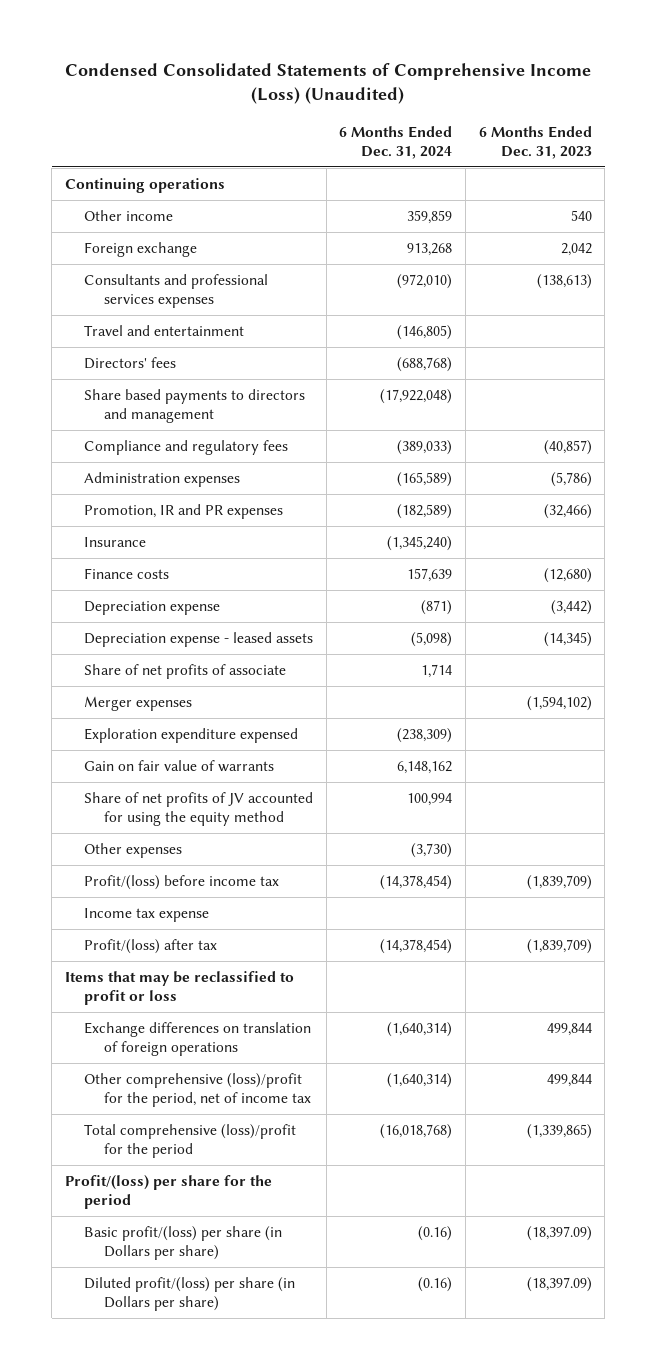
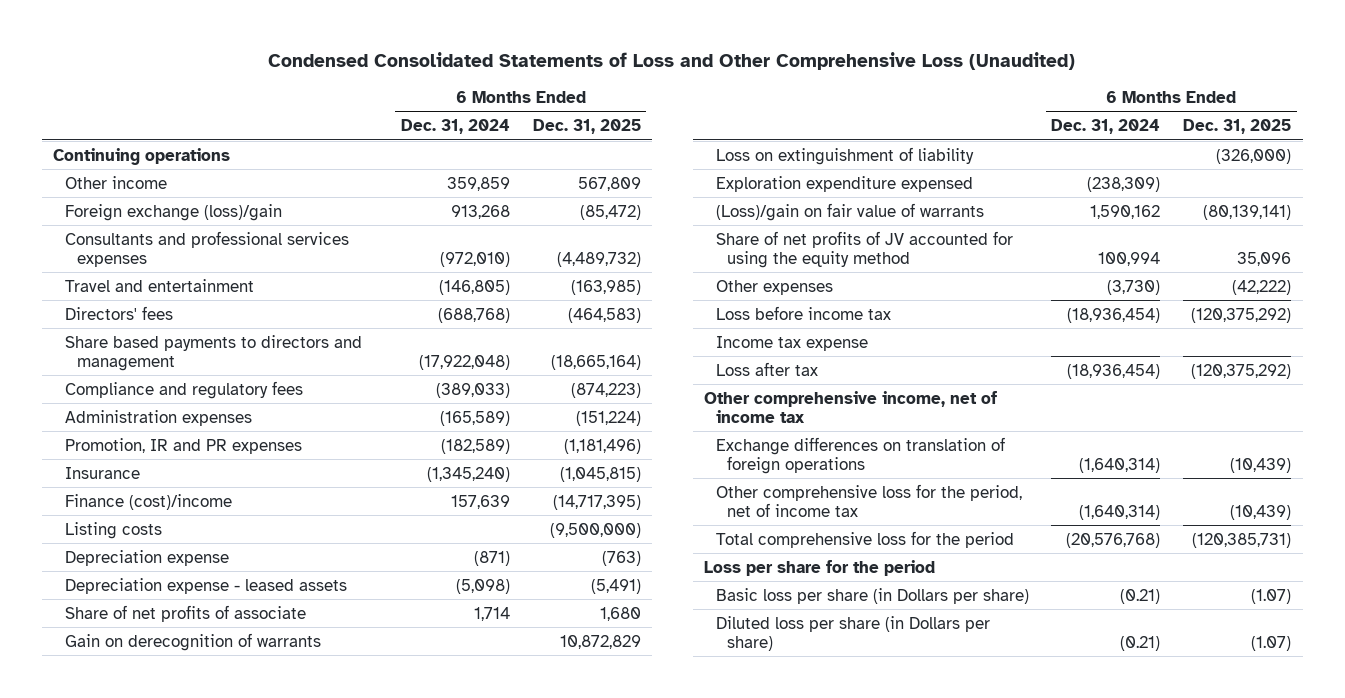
[65,62,592,105] Condensed Consolidated Statements of Comprehensive Income (Loss) (Unaudited) -> [268,52,1076,71] Condensed Consolidated Statements of Loss and Other Comprehensive Loss (Unaudited)
[478,125,592,160] 6 Months Ended Dec. 31, 2023 -> none
none -> [532,119,641,135] Dec. 31, 2025
[84,241,198,257] Foreign exchange -> [65,203,283,221] Foreign exchange (loss)/gain
[84,567,170,579] Finance costs -> [65,493,233,510] Finance (cost)/income
none -> [65,521,163,539] Listing costs
[84,695,193,711] Merger expenses -> none
none -> [65,632,322,651] Gain on derecognition of warrants
none -> [715,146,974,165] Loss on extinguishment of liability
[84,759,275,772] Gain on fair value of warrants -> [715,202,984,221] (Loss)/gain on fair value of warrants
[397,760,453,774] 6,148,162 -> [1090,204,1161,219] 1,590,162
[84,874,280,890] Profit/(loss) before income tax -> [715,305,891,320] Loss before income tax
[380,874,453,890] (14,378,454) -> [1067,307,1161,323] (18,936,454)
[64,970,294,1006] Items that may be reclassified to profit or loss -> none
[84,938,218,954] Profit/(loss) after tax -> [715,361,818,376] Loss after tax
[380,938,453,954] (14,378,454) -> [1067,363,1161,379] (18,936,454)
none -> [704,390,998,423] Other comprehensive income, net of income tax
[84,1072,311,1108] Other comprehensive (loss)/profit for the period, net of income tax -> [715,483,1022,517] Other comprehensive loss for the period, net of income tax
[84,1123,297,1159] Total comprehensive (loss)/profit for the period -> [715,530,1014,548] Total comprehensive loss for the period
[380,1123,453,1139] (16,018,768) -> [1066,532,1161,548] (20,576,768)
[64,1174,272,1210] Profit/(loss) per share for the period -> [704,559,936,576] Loss per share for the period
[84,1225,283,1261] Basic profit/(loss) per share (in Dollars per share) -> [715,587,1029,604] Basic loss per share (in Dollars per share)
[418,1225,453,1241] (0.16) -> [1120,588,1161,604] (0.21)
[84,1276,296,1312] Diluted profit/(loss) per share (in Dollars per share) -> [715,615,990,651] Diluted loss per share (in Dollars per share)
[418,1276,453,1292] (0.16) -> [1120,635,1161,651] (0.21)

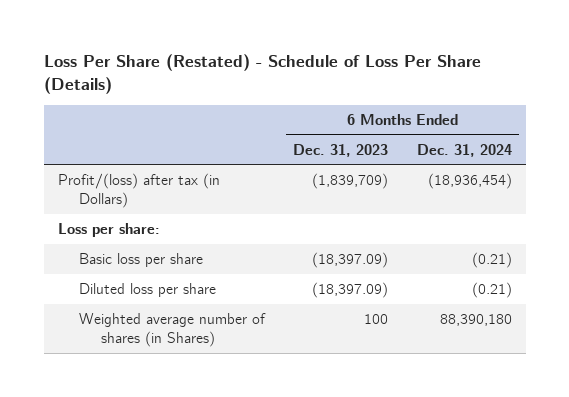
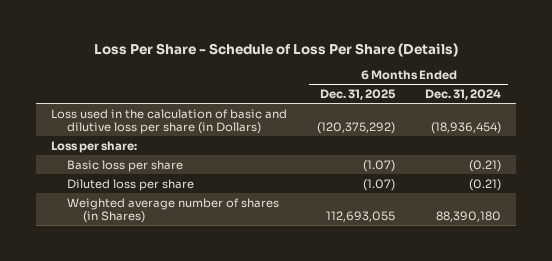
[43,53,481,94] Loss Per Share (Restated) - Schedule of Loss Per Share (Details) -> [93,43,458,58] Loss Per Share - Schedule of Loss Per Share (Details)
[293,143,389,157] Dec. 31, 2023 -> none
none -> [319,89,396,101] Dec. 31, 2025
[57,173,220,209] Profit/(loss) after tax (in Dollars) -> [50,108,287,135] Loss used in the calculation of basic and dilutive loss per share (in Dollars)

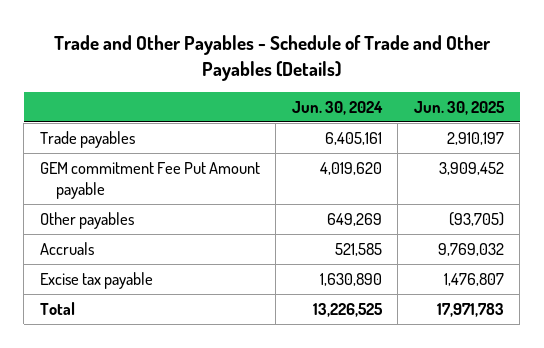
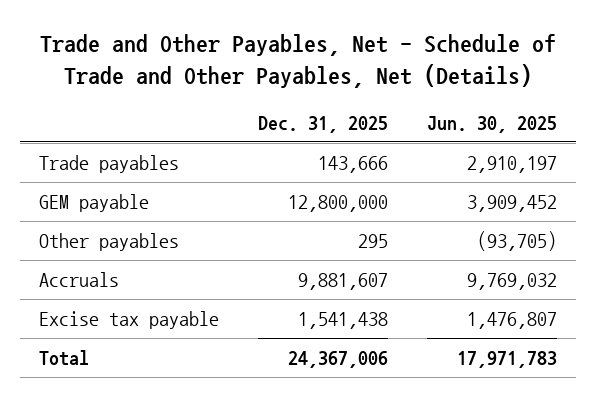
[53,34,491,81] Trade and Other Payables - Schedule of Trade and Other Payables (Details) -> [40,34,557,88] Trade and Other Payables, Net - Schedule of Trade and Other Payables, Net (Details)
[291,101,383,116] Jun. 30, 2024 -> none
none -> [258,115,389,133] Dec. 31, 2025
[39,161,260,199] GEM commitment Fee Put Amount payable -> [39,193,150,212] GEM payable

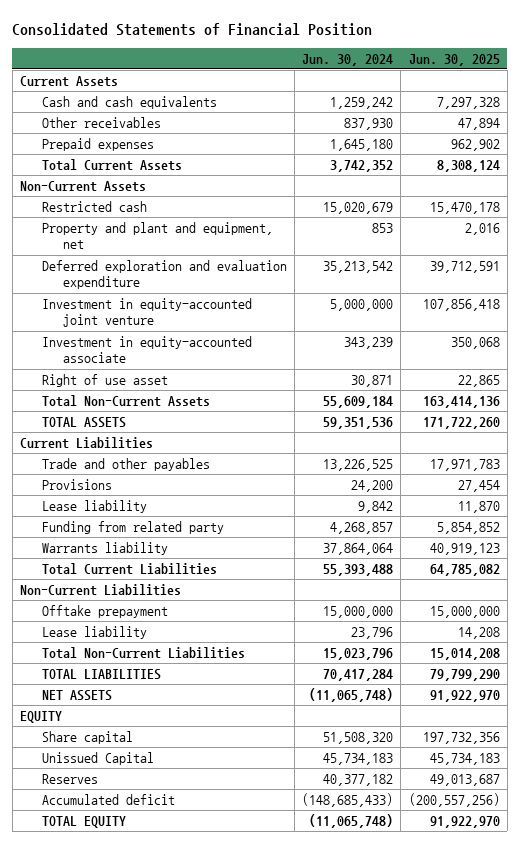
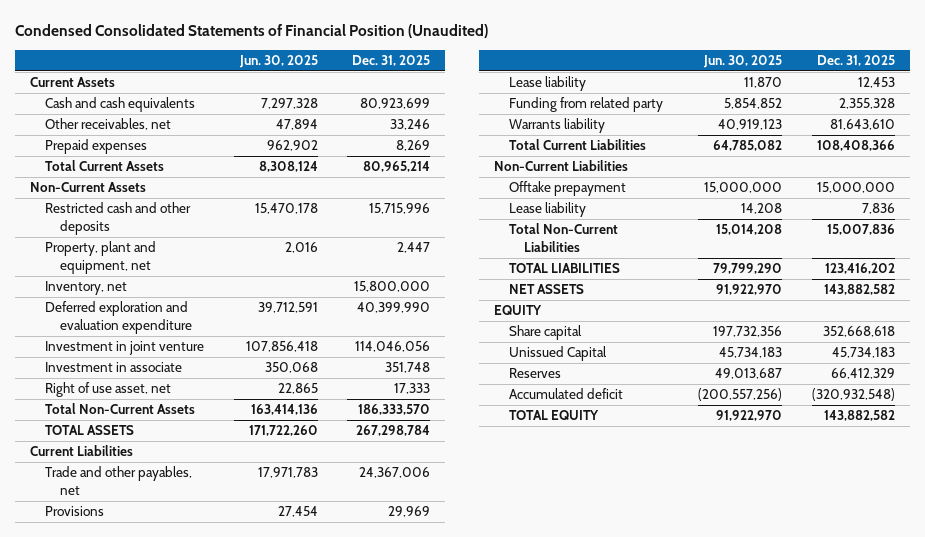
[12,22,373,36] Consolidated Statements of Financial Position -> [14,24,488,39] Condensed Consolidated Statements of Financial Position (Unaudited)
[302,53,394,66] Jun. 30, 2024 -> none
none -> [352,55,431,67] Dec. 31, 2025
[41,116,161,128] Other receivables -> [44,118,171,131] Other receivables, net
[41,200,147,212] Restricted cash -> [44,202,191,235] Restricted cash and other deposits
[41,221,273,250] Property and plant and equipment, net -> [44,241,156,274] Property, plant and equipment, net
none -> [44,281,127,296] Inventory, net
[41,297,252,328] Investment in equity-accounted joint venture -> [44,341,204,356] Investment in joint venture
[41,335,252,364] Investment in equity-accounted associate -> [44,362,182,373] Investment in associate
[41,373,168,387] Right of use asset -> [44,382,171,398] Right of use asset, net
[41,457,210,471] Trade and other payables -> [44,466,192,495] Trade and other payables, net

